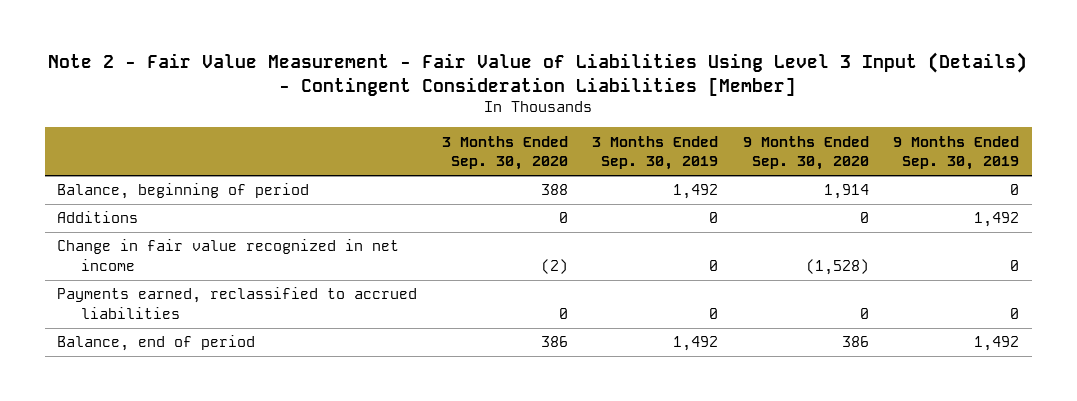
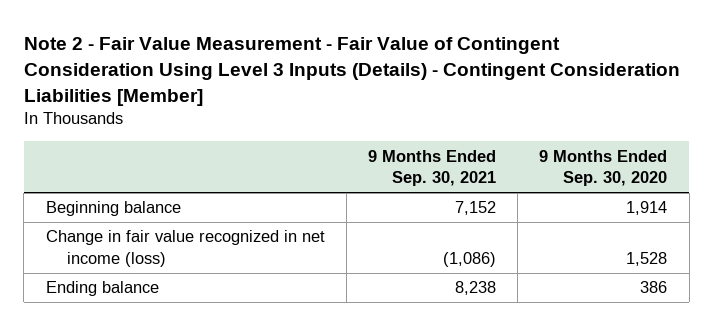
[48,52,1028,96] Note 2 - Fair Value Measurement - Fair Value of Liabilities Using Level 3 Input (Details) - Contingent Consideration Liabilities [Member] -> [23,36,680,106] Note 2 - Fair Value Measurement - Fair Value of Contingent Consideration Using Level 3 Inputs (Details) - Contingent Consideration Liabilities [Member]
[441,135,568,171] 3 Months Ended Sep. 30, 2020 -> none
[592,135,719,171] 3 Months Ended Sep. 30, 2019 -> none
[893,135,1020,171] 9 Months Ended Sep. 30, 2019 -> none
none -> [368,149,497,187] 9 Months Ended Sep. 30, 2021
[57,211,139,224] Additions -> none
[57,287,418,320] Payments earned, reclassified to accrued liabilities -> none
[57,183,310,200] Balance, beginning of period -> [45,201,181,217] Beginning balance
[57,239,400,272] Change in fair value recognized in net income -> [45,230,325,268] Change in fair value recognized in net income (loss)
[805,259,869,276] (1,528) -> [626,252,668,267] 1,528
[57,335,256,352] Balance, end of period -> [45,281,159,297] Ending balance

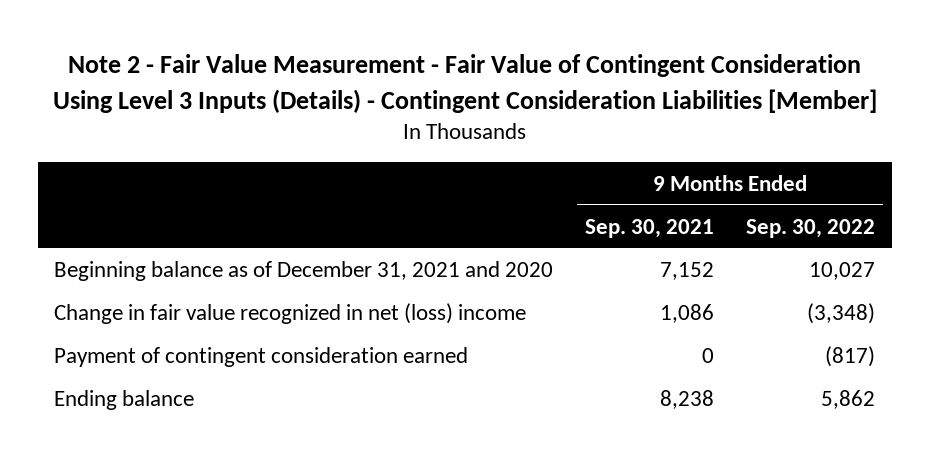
[539,149,668,187] 9 Months Ended Sep. 30, 2020 -> none
none -> [746,218,876,238] Sep. 30, 2022
[45,201,181,217] Beginning balance -> [53,260,553,281] Beginning balance as of December 31, 2021 and 2020
[45,230,325,268] Change in fair value recognized in net income (loss) -> [53,302,526,324] Change in fair value recognized in net (loss) income
[443,252,497,268] (1,086) -> [660,303,715,323] 1,086
none -> [53,346,468,367] Payment of contingent consideration earned

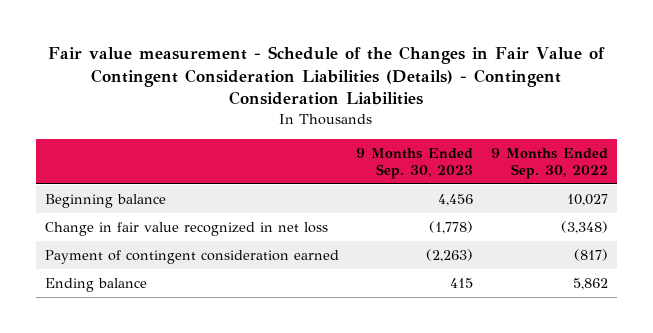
[52,54,877,113] Note 2 - Fair Value Measurement - Fair Value of Contingent Consideration Using Level 3 Inputs (Details) - Contingent Consideration Liabilities [Member] -> [48,45,606,106] Fair value measurement - Schedule of the Changes in Fair Value of Contingent Consideration Liabilities (Details) - Contingent Consideration Liabilities
[585,218,715,238] Sep. 30, 2021 -> none
none -> [356,147,474,180] 9 Months Ended Sep. 30, 2023
[53,260,553,281] Beginning balance as of December 31, 2021 and 2020 -> [44,193,166,208] Beginning balance
[53,302,526,324] Change in fair value recognized in net (loss) income -> [44,221,328,236] Change in fair value recognized in net loss

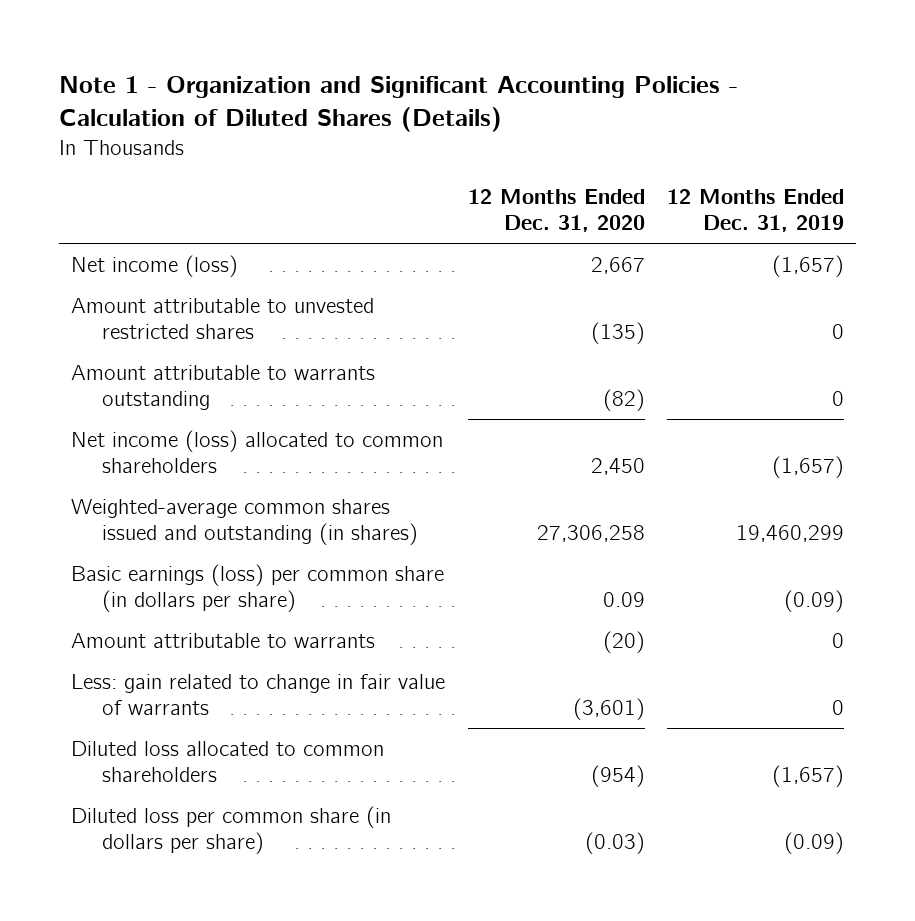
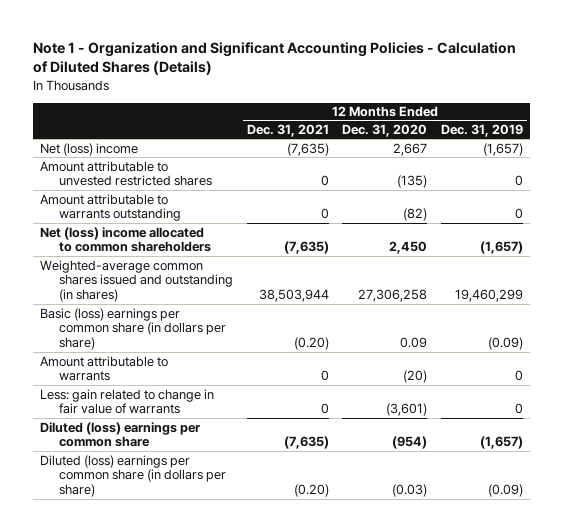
none -> [246,124,329,138] Dec. 31, 2021
[70,254,238,277] Net income (loss) -> [39,142,138,156] Net (loss) income
[70,429,443,474] Net income (loss) allocated to common shareholders -> [39,226,212,253] Net (loss) income allocated to common shareholders
[70,563,444,613] Basic earnings (loss) per common share (in dollars per share) -> [39,307,227,351] Basic (loss) earnings per common share (in dollars per share)
[70,740,384,783] Diluted loss allocated to common shareholders -> [39,421,200,448] Diluted (loss) earnings per common share
[70,805,391,855] Diluted loss per common share (in dollars per share) -> [39,454,227,498] Diluted (loss) earnings per common share (in dollars per share)

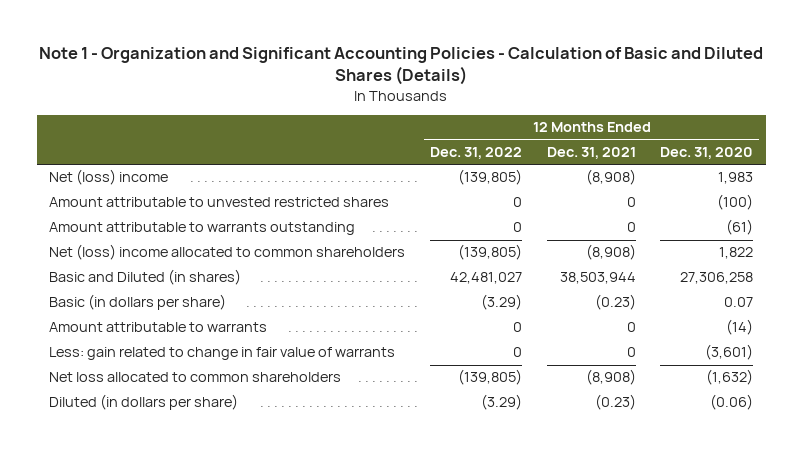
[32,41,516,76] Note 1 - Organization and Significant Accounting Policies - Calculation of Diluted Shares (Details) -> [39,47,764,86] Note 1 - Organization and Significant Accounting Policies - Calculation of Basic and Diluted Shares (Details)
[441,124,524,138] Dec. 31, 2019 -> none
none -> [430,146,523,159] Dec. 31, 2022
[286,142,329,156] (7,635) -> [585,169,636,186] (8,908)
[393,142,428,156] 2,667 -> [718,172,754,185] 1,983
[397,175,428,189] (135) -> [717,194,754,211] (100)
[403,208,428,222] (82) -> [726,219,754,236] (61)
[283,241,329,255] (7,635) -> [585,244,636,261] (8,908)
[389,241,428,255] 2,450 -> [719,247,754,260] 1,822
[39,259,234,303] Weighted-average common shares issued and outstanding (in shares) -> [49,269,242,286] Basic and Diluted (in shares)
[39,307,227,351] Basic (loss) earnings per common share (in dollars per share) -> [49,294,227,311] Basic (in dollars per share)
[293,337,329,351] (0.20) -> [594,294,636,311] (0.23)
[400,337,428,349] 0.09 -> [724,297,754,308] 0.07
[403,370,428,384] (20) -> [726,319,754,336] (14)
[39,421,200,448] Diluted (loss) earnings per common share -> [49,372,342,383] Net loss allocated to common shareholders
[283,436,329,450] (7,635) -> [585,369,636,386] (8,908)
[392,436,428,450] (954) -> [706,369,754,386] (1,632)
[39,454,227,498] Diluted (loss) earnings per common share (in dollars per share) -> [49,394,239,411] Diluted (in dollars per share)
[293,484,329,498] (0.20) -> [594,394,636,411] (0.23)
[392,484,428,498] (0.03) -> [710,394,754,411] (0.06)

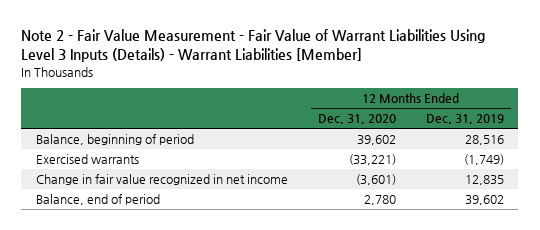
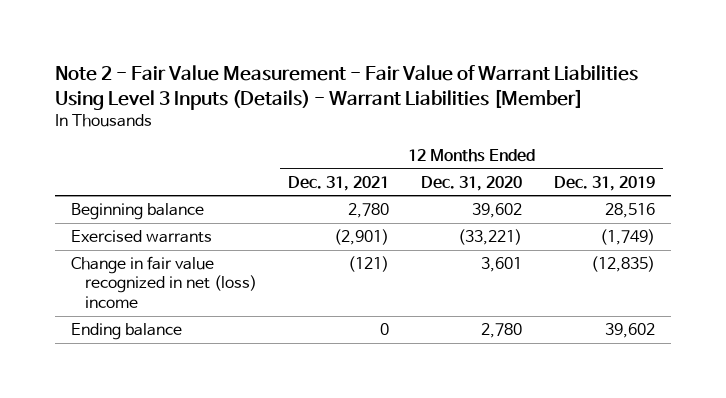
none -> [288,175,390,191] Dec. 31, 2021
[36,134,195,146] Balance, beginning of period -> [71,203,205,221] Beginning balance
[36,174,289,186] Change in fair value recognized in net income -> [71,256,257,308] Change in fair value recognized in net (loss) income
[355,174,396,186] (3,601) -> [481,257,523,273] 3,601
[464,175,504,186] 12,835 -> [590,256,655,273] (12,835)
[36,194,161,206] Balance, end of period -> [71,323,183,341] Ending balance

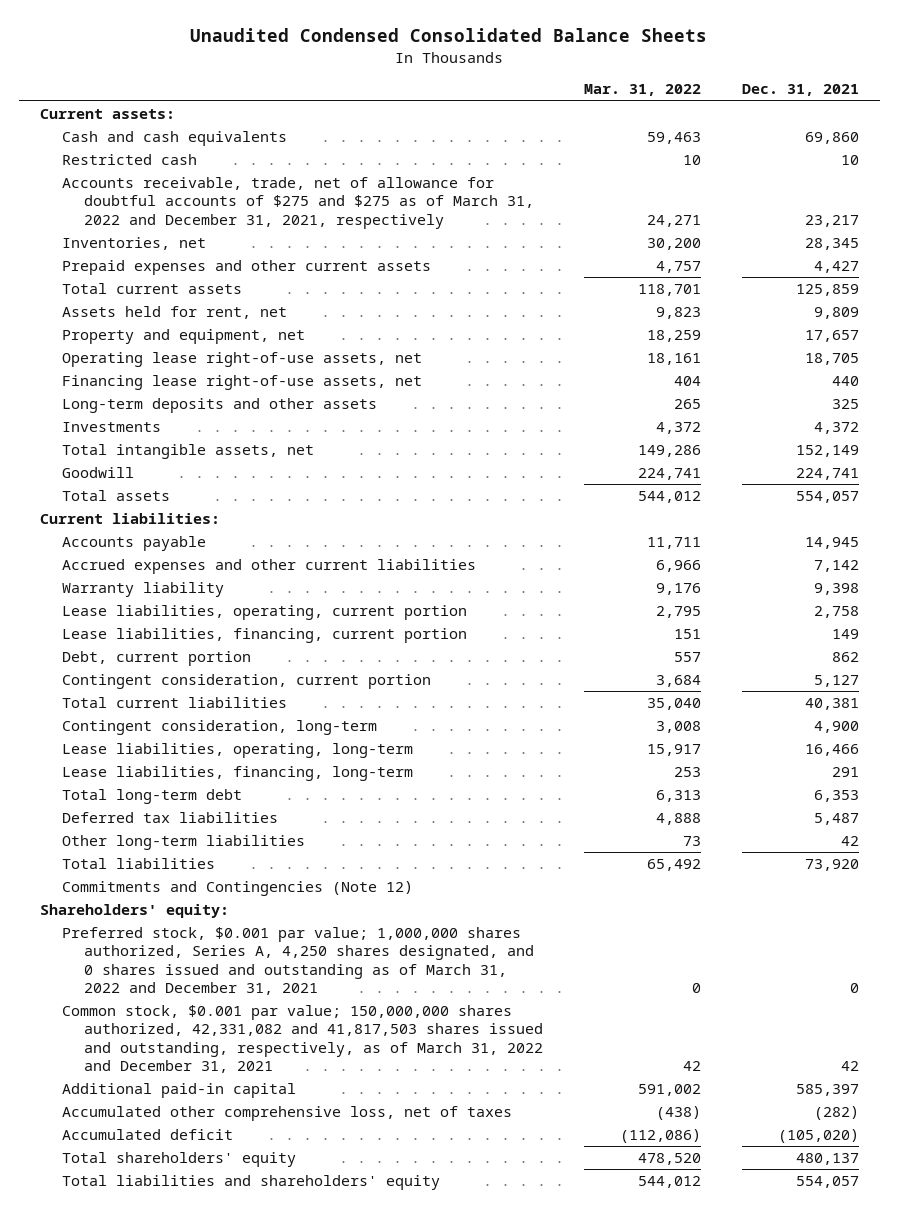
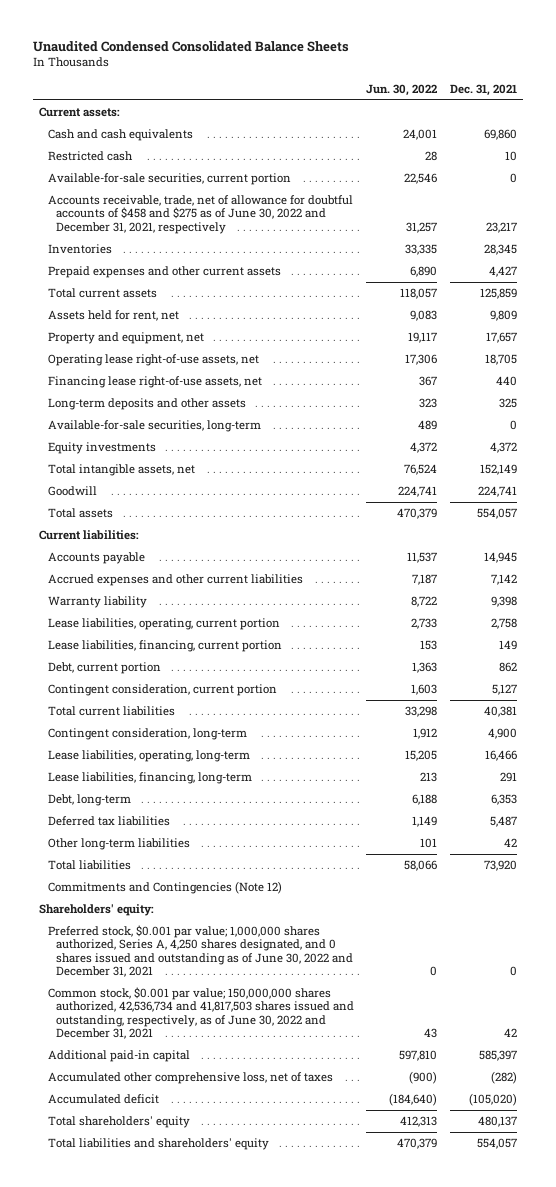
[584,84,702,97] Mar. 31, 2022 -> none
none -> [366,83,438,96] Jun. 30, 2022
none -> [47,173,291,186] Available-for-sale securities, current portion
[61,176,534,229] Accounts receivable, trade, net of allowance for doubtful accounts of $275 and $275 as of March 31, 2022 and December 31, 2021, respectively -> [47,195,353,234] Accounts receivable, trade, net of allowance for doubtful accounts of $458 and $275 as of June 30, 2022 and December 31, 2021, respectively
[61,236,206,250] Inventories, net -> [47,244,112,255] Inventories
none -> [47,420,261,433] Available-for-sale securities, long-term
[61,421,161,432] Investments -> [47,442,156,455] Equity investments
[61,788,242,804] Total long-term debt -> [47,794,131,807] Debt, long-term
[61,926,534,995] Preferred stock, $0.001 par value; 1,000,000 shares authorized, Series A, 4,250 shares designated, and 0 shares issued and outstanding as of March 31, 2022 and December 31, 2021 -> [47,925,353,978] Preferred stock, $0.001 par value; 1,000,000 shares authorized, Series A, 4,250 shares designated, and 0 shares issued and outstanding as of June 30, 2022 and December 31, 2021
[61,1004,543,1073] Common stock, $0.001 par value; 150,000,000 shares authorized, 42,331,082 and 41,817,503 shares issued and outstanding, respectively, as of March 31, 2022 and December 31, 2021 -> [47,987,354,1040] Common stock, $0.001 par value; 150,000,000 shares authorized, 42,536,734 and 41,817,503 shares issued and outstanding, respectively, as of June 30, 2022 and December 31, 2021

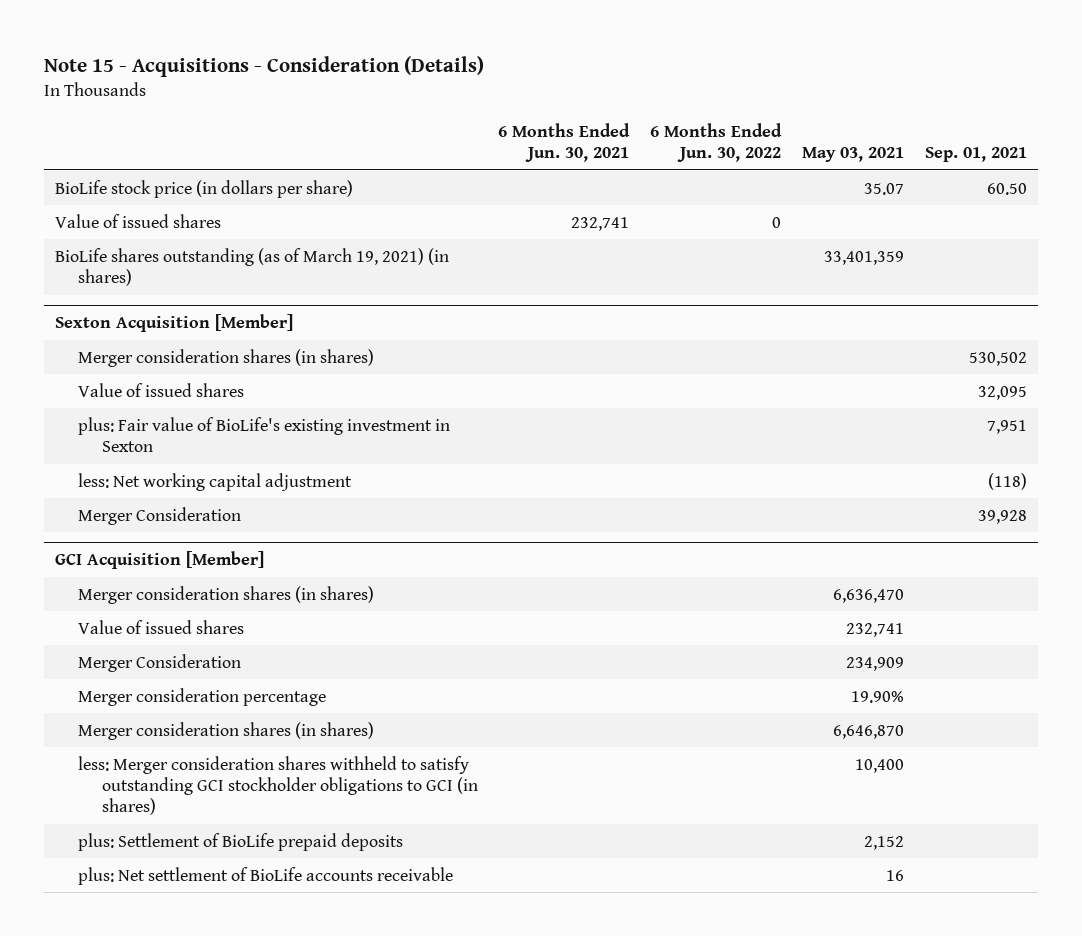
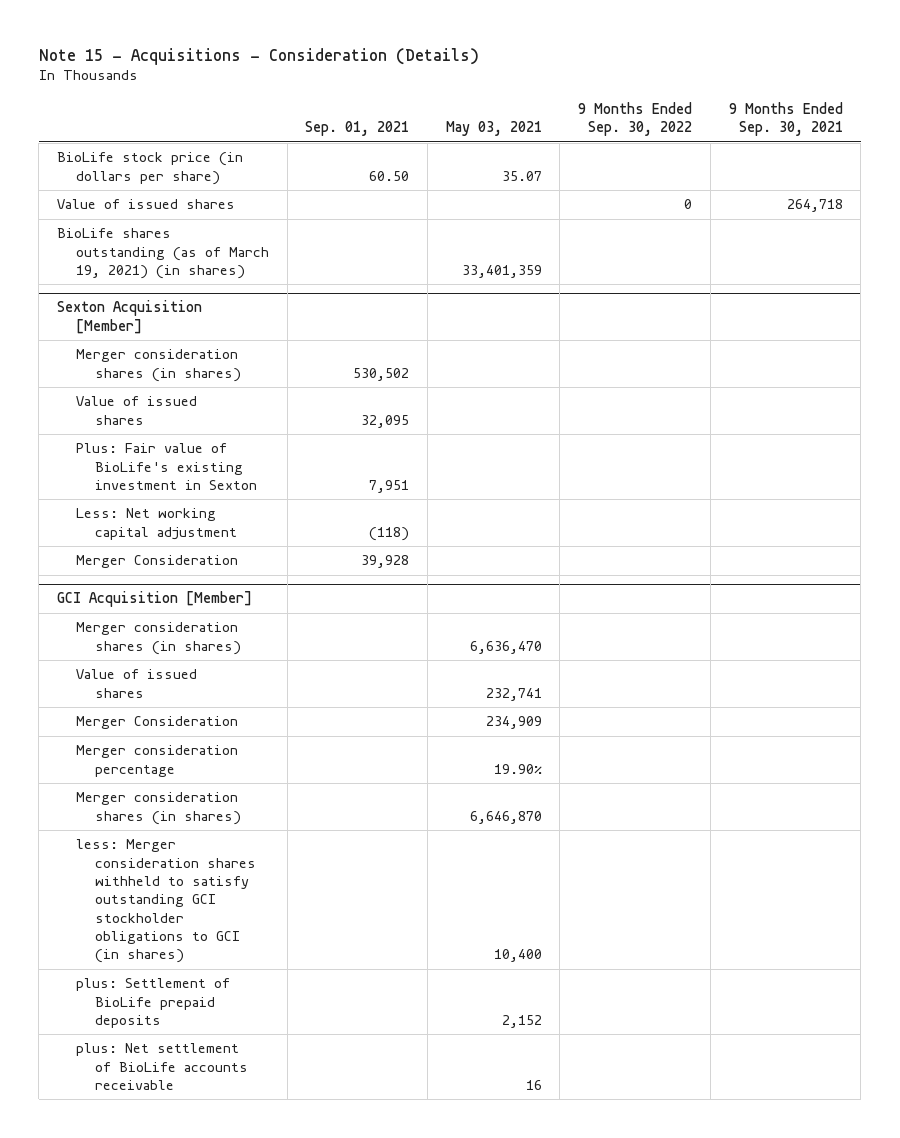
[498,122,631,163] 6 Months Ended Jun. 30, 2021 -> none
[650,122,783,163] 6 Months Ended Jun. 30, 2022 -> none
none -> [578,102,693,137] 9 Months Ended Sep. 30, 2022
none -> [728,102,843,137] 9 Months Ended Sep. 30, 2021
[78,416,451,452] plus: Fair value of BioLife's existing investment in Sexton -> [75,443,257,490] Plus: Fair value of BioLife's existing investment in Sexton
[78,472,353,491] less: Net working capital adjustment -> [75,508,237,540] Less: Net working capital adjustment

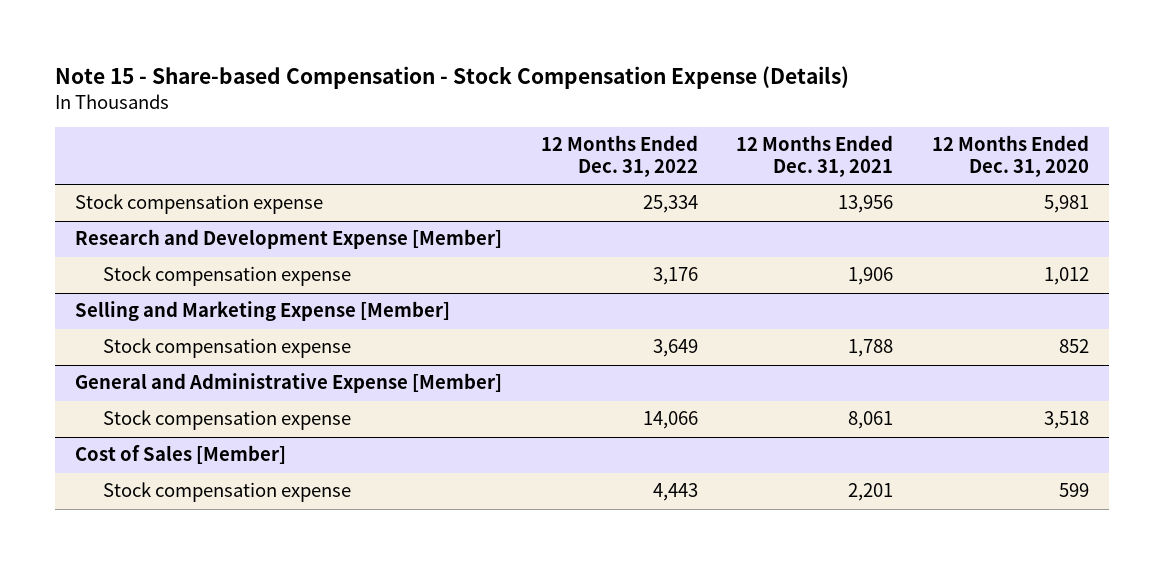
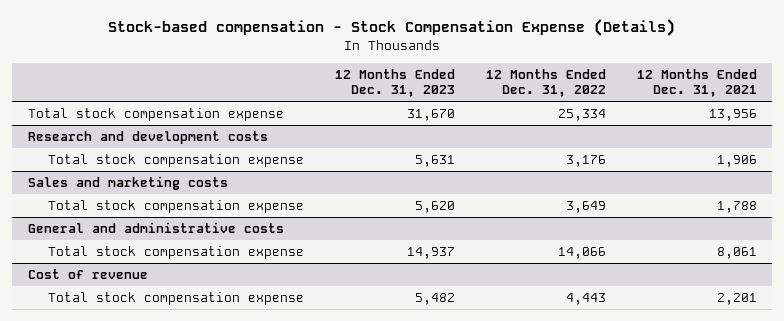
[55,65,850,89] Note 15 - Share-based Compensation - Stock Compensation Expense (Details) -> [108,19,676,37] Stock-based compensation - Stock Compensation Expense (Details)
[932,135,1090,178] 12 Months Ended Dec. 31, 2020 -> none
none -> [334,68,455,98] 12 Months Ended Dec. 31, 2023
[74,194,323,215] Stock compensation expense -> [27,108,284,122] Total stock compensation expense
[74,229,502,250] Research and Development Expense [Member] -> [27,131,268,145] Research and development costs
[103,266,352,287] Stock compensation expense -> [47,154,304,168] Total stock compensation expense
[74,301,450,322] Selling and Marketing Expense [Member] -> [27,176,228,191] Sales and marketing costs
[103,338,352,359] Stock compensation expense -> [47,200,304,214] Total stock compensation expense
[74,373,502,394] General and Administrative Expense [Member] -> [27,222,284,234] General and administrative costs
[103,410,352,431] Stock compensation expense -> [47,246,304,260] Total stock compensation expense
[74,445,286,465] Cost of Sales [Member] -> [27,269,148,280] Cost of revenue
[103,482,352,503] Stock compensation expense -> [47,292,304,306] Total stock compensation expense

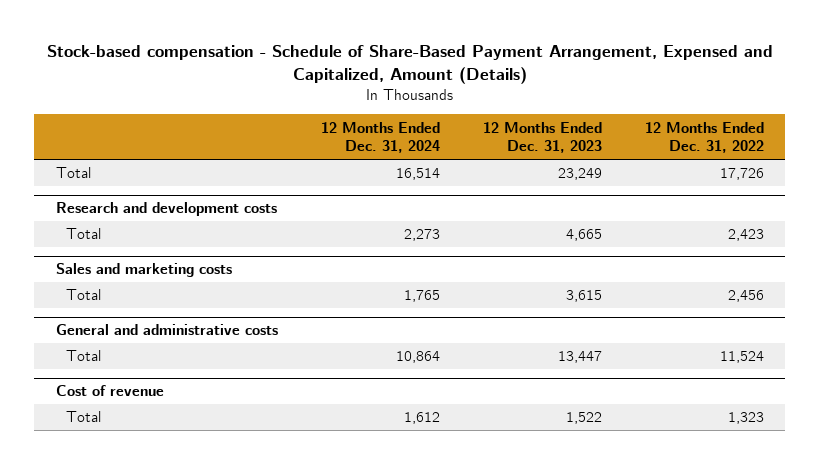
[108,19,676,37] Stock-based compensation - Stock Compensation Expense (Details) -> [46,45,773,84] Stock-based compensation - Schedule of Share-Based Payment Arrangement, Expensed and Capitalized, Amount (Details)
[636,68,757,98] 12 Months Ended Dec. 31, 2021 -> none
none -> [320,121,440,154] 12 Months Ended Dec. 31, 2024
[27,108,284,122] Total stock compensation expense -> [55,167,91,179] Total
[406,109,455,122] 31,670 -> [557,168,602,181] 23,249
[557,109,606,122] 25,334 -> [719,168,764,181] 17,726
[47,154,304,168] Total stock compensation expense -> [66,228,102,240] Total
[414,155,455,168] 5,631 -> [565,229,602,242] 4,665
[565,155,606,168] 3,176 -> [727,229,764,242] 2,423
[47,200,304,214] Total stock compensation expense -> [66,289,102,301] Total
[414,201,455,214] 5,620 -> [565,290,602,303] 3,615
[565,201,606,214] 3,649 -> [727,290,764,303] 2,456
[47,246,304,260] Total stock compensation expense -> [66,350,102,362] Total
[406,247,455,260] 14,937 -> [557,351,602,364] 13,447
[557,247,606,260] 14,066 -> [719,351,764,364] 11,524
[47,292,304,306] Total stock compensation expense -> [66,411,102,423] Total
[414,293,455,306] 5,482 -> [565,412,602,425] 1,522
[565,293,606,306] 4,443 -> [727,412,764,425] 1,323

